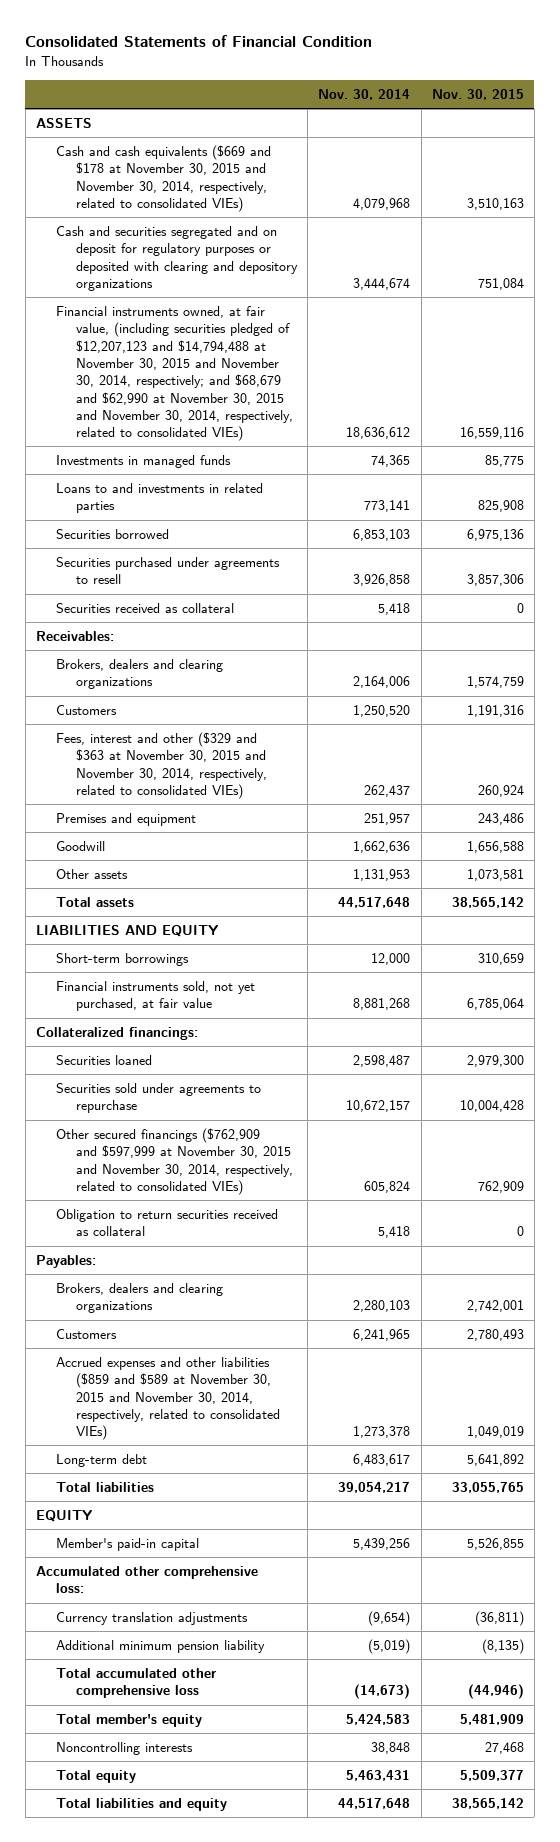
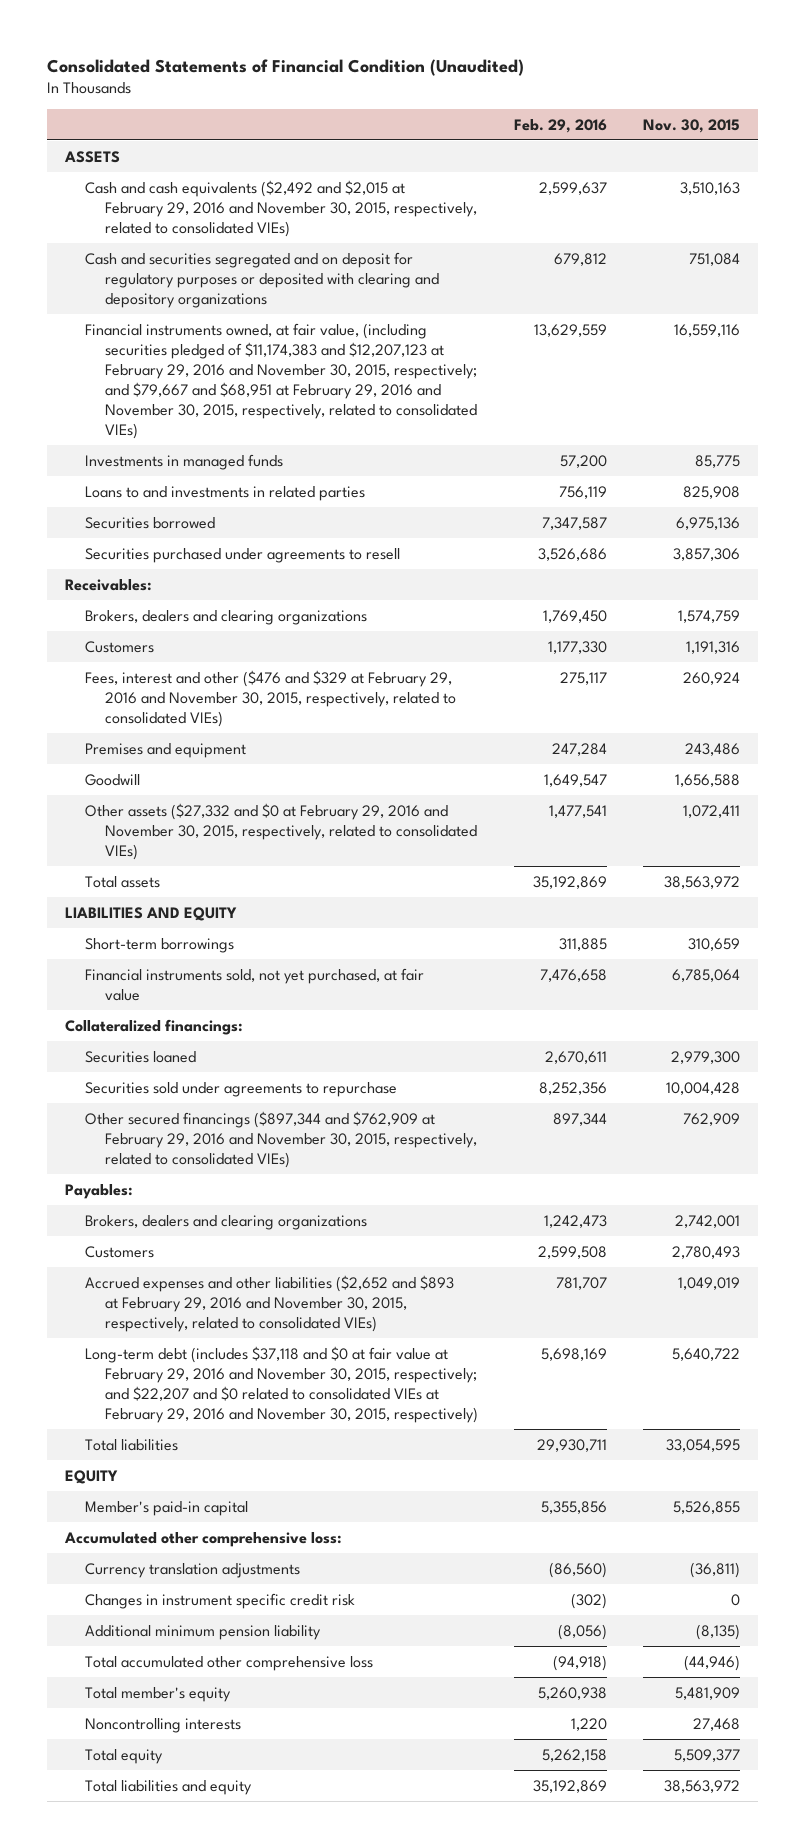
[25,34,373,47] Consolidated Statements of Financial Condition -> [47,58,525,76] Consolidated Statements of Financial Condition (Unaudited)
[318,88,411,100] Nov. 30, 2014 -> none
none -> [514,118,608,133] Feb. 29, 2016
[55,145,271,212] Cash and cash equivalents ($669 and $178 at November 30, 2015 and November 30, 2014, respectively, related to consolidated VIEs) -> [85,179,478,237] Cash and cash equivalents ($2,492 and $2,015 at February 29, 2016 and November 30, 2015, respectively, related to consolidated VIEs)
[55,306,293,442] Financial instruments owned, at fair value, (including securities pledged of $12,207,123 and $14,794,488 at November 30, 2015 and November 30, 2014, respectively; and $68,679 and $62,990 at November 30, 2015 and November 30, 2014, respectively, related to consolidated VIEs) -> [85,322,478,439] Financial instruments owned, at fair value, (including securities pledged of $11,174,383 and $12,207,123 at February 29, 2016 and November 30, 2015, respectively; and $79,667 and $68,951 at February 29, 2016 and November 30, 2015, respectively, related to consolidated VIEs)
[55,603,234,614] Securities received as collateral -> none
[55,732,267,799] Fees, interest and other ($329 and $363 at November 30, 2015 and November 30, 2014, respectively, related to consolidated VIEs) -> [85,669,457,727] Fees, interest and other ($476 and $329 at February 29, 2016 and November 30, 2015, respectively, related to consolidated VIEs)
[55,869,128,880] Other assets -> none
none -> [85,802,478,860] Other assets ($27,332 and $0 at February 29, 2016 and November 30, 2015, respectively, related to consolidated VIEs)
[451,897,524,909] 38,565,142 -> [664,875,741,889] 38,563,972
[55,1209,278,1237] Obligation to return securities received as collateral -> none
[55,1128,293,1195] Other secured financings ($762,909 and $597,999 at November 30, 2015 and November 30, 2014, respectively, related to consolidated VIEs) -> [85,1110,478,1168] Other secured financings ($897,344 and $762,909 at February 29, 2016 and November 30, 2015, respectively, related to consolidated VIEs)
[55,1454,147,1468] Long-term debt -> none
[55,1357,280,1441] Accrued expenses and other liabilities ($859 and $589 at November 30, 2015 and November 30, 2014, respectively, related to consolidated VIEs) -> [85,1274,455,1332] Accrued expenses and other liabilities ($2,652 and $893 at February 29, 2016 and November 30, 2015, respectively, related to consolidated VIEs)
none -> [85,1345,479,1423] Long-term debt (includes $37,118 and $0 at fair value at February 29, 2016 and November 30, 2015, respectively; and $22,207 and $0 related to consolidated VIEs at February 29, 2016 and November 30, 2015, respectively)
[451,1482,524,1494] 33,055,765 -> [666,1438,741,1452] 33,054,595
none -> [85,1592,356,1609] Changes in instrument specific credit risk
[451,1798,524,1810] 38,565,142 -> [664,1779,741,1793] 38,563,972

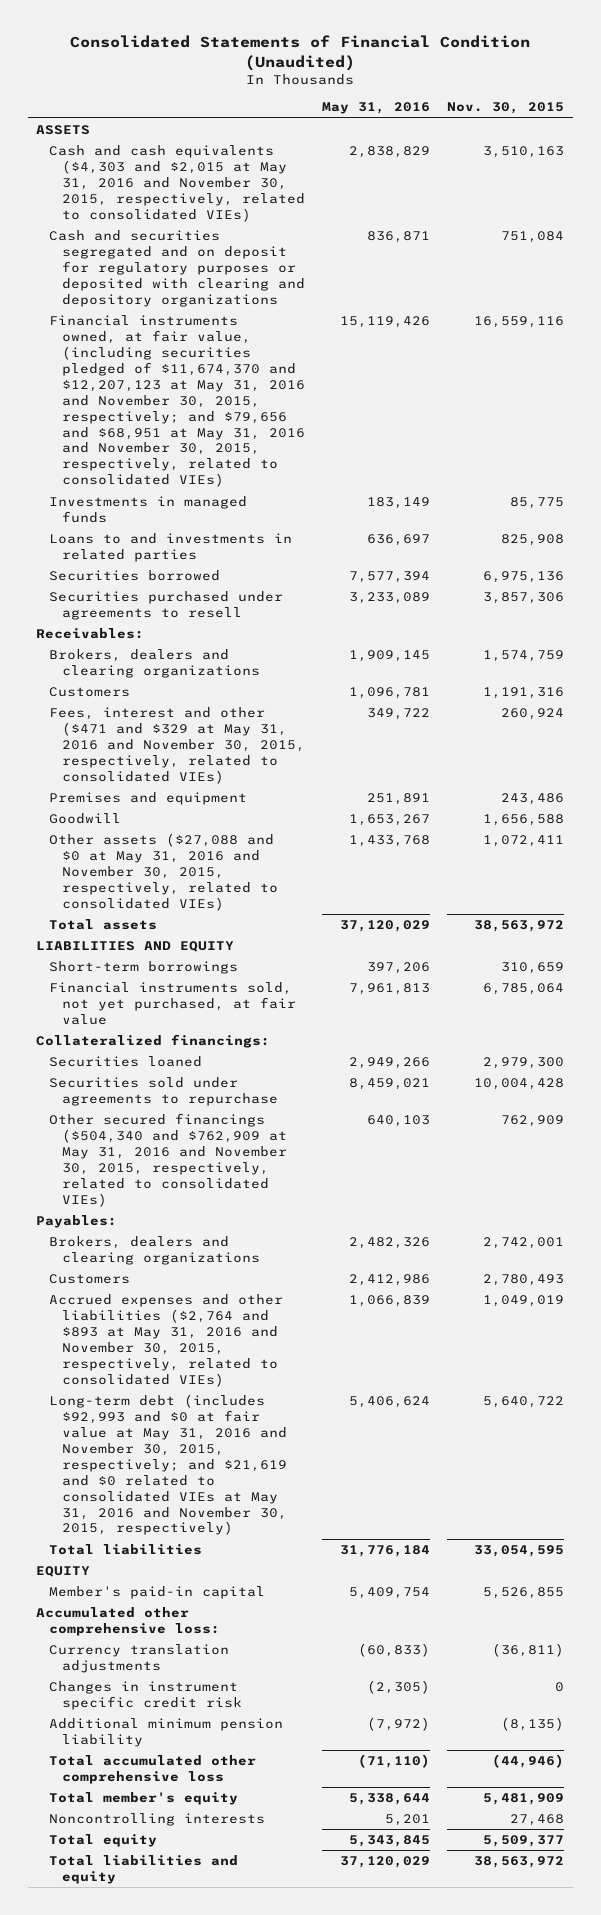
[514,118,608,133] Feb. 29, 2016 -> none
none -> [322,102,431,115] May 31, 2016
[85,179,478,237] Cash and cash equivalents ($2,492 and $2,015 at February 29, 2016 and November 30, 2015, respectively, related to consolidated VIEs) -> [49,145,306,222] Cash and cash equivalents ($4,303 and $2,015 at May 31, 2016 and November 30, 2015, respectively, related to consolidated VIEs)
[85,322,478,439] Financial instruments owned, at fair value, (including securities pledged of $11,174,383 and $12,207,123 at February 29, 2016 and November 30, 2015, respectively; and $79,667 and $68,951 at February 29, 2016 and November 30, 2015, respectively, related to consolidated VIEs) -> [49,315,306,488] Financial instruments owned, at fair value, (including securities pledged of $11,674,370 and $12,207,123 at May 31, 2016 and November 30, 2015, respectively; and $79,656 and $68,951 at May 31, 2016 and November 30, 2015, respectively, related to consolidated VIEs)
[85,669,457,727] Fees, interest and other ($476 and $329 at February 29, 2016 and November 30, 2015, respectively, related to consolidated VIEs) -> [49,707,306,784] Fees, interest and other ($471 and $329 at May 31, 2016 and November 30, 2015, respectively, related to consolidated VIEs)
[85,802,478,860] Other assets ($27,332 and $0 at February 29, 2016 and November 30, 2015, respectively, related to consolidated VIEs) -> [49,833,279,911] Other assets ($27,088 and $0 at May 31, 2016 and November 30, 2015, respectively, related to consolidated VIEs)
[85,1110,478,1168] Other secured financings ($897,344 and $762,909 at February 29, 2016 and November 30, 2015, respectively, related to consolidated VIEs) -> [49,1113,288,1207] Other secured financings ($504,340 and $762,909 at May 31, 2016 and November 30, 2015, respectively, related to consolidated VIEs)
[85,1274,455,1332] Accrued expenses and other liabilities ($2,652 and $893 at February 29, 2016 and November 30, 2015, respectively, related to consolidated VIEs) -> [49,1294,284,1387] Accrued expenses and other liabilities ($2,764 and $893 at May 31, 2016 and November 30, 2015, respectively, related to consolidated VIEs)
[85,1345,479,1423] Long-term debt (includes $37,118 and $0 at fair value at February 29, 2016 and November 30, 2015, respectively; and $22,207 and $0 related to consolidated VIEs at February 29, 2016 and November 30, 2015, respectively) -> [49,1394,288,1536] Long-term debt (includes $92,993 and $0 at fair value at May 31, 2016 and November 30, 2015, respectively; and $21,619 and $0 related to consolidated VIEs at May 31, 2016 and November 30, 2015, respectively)

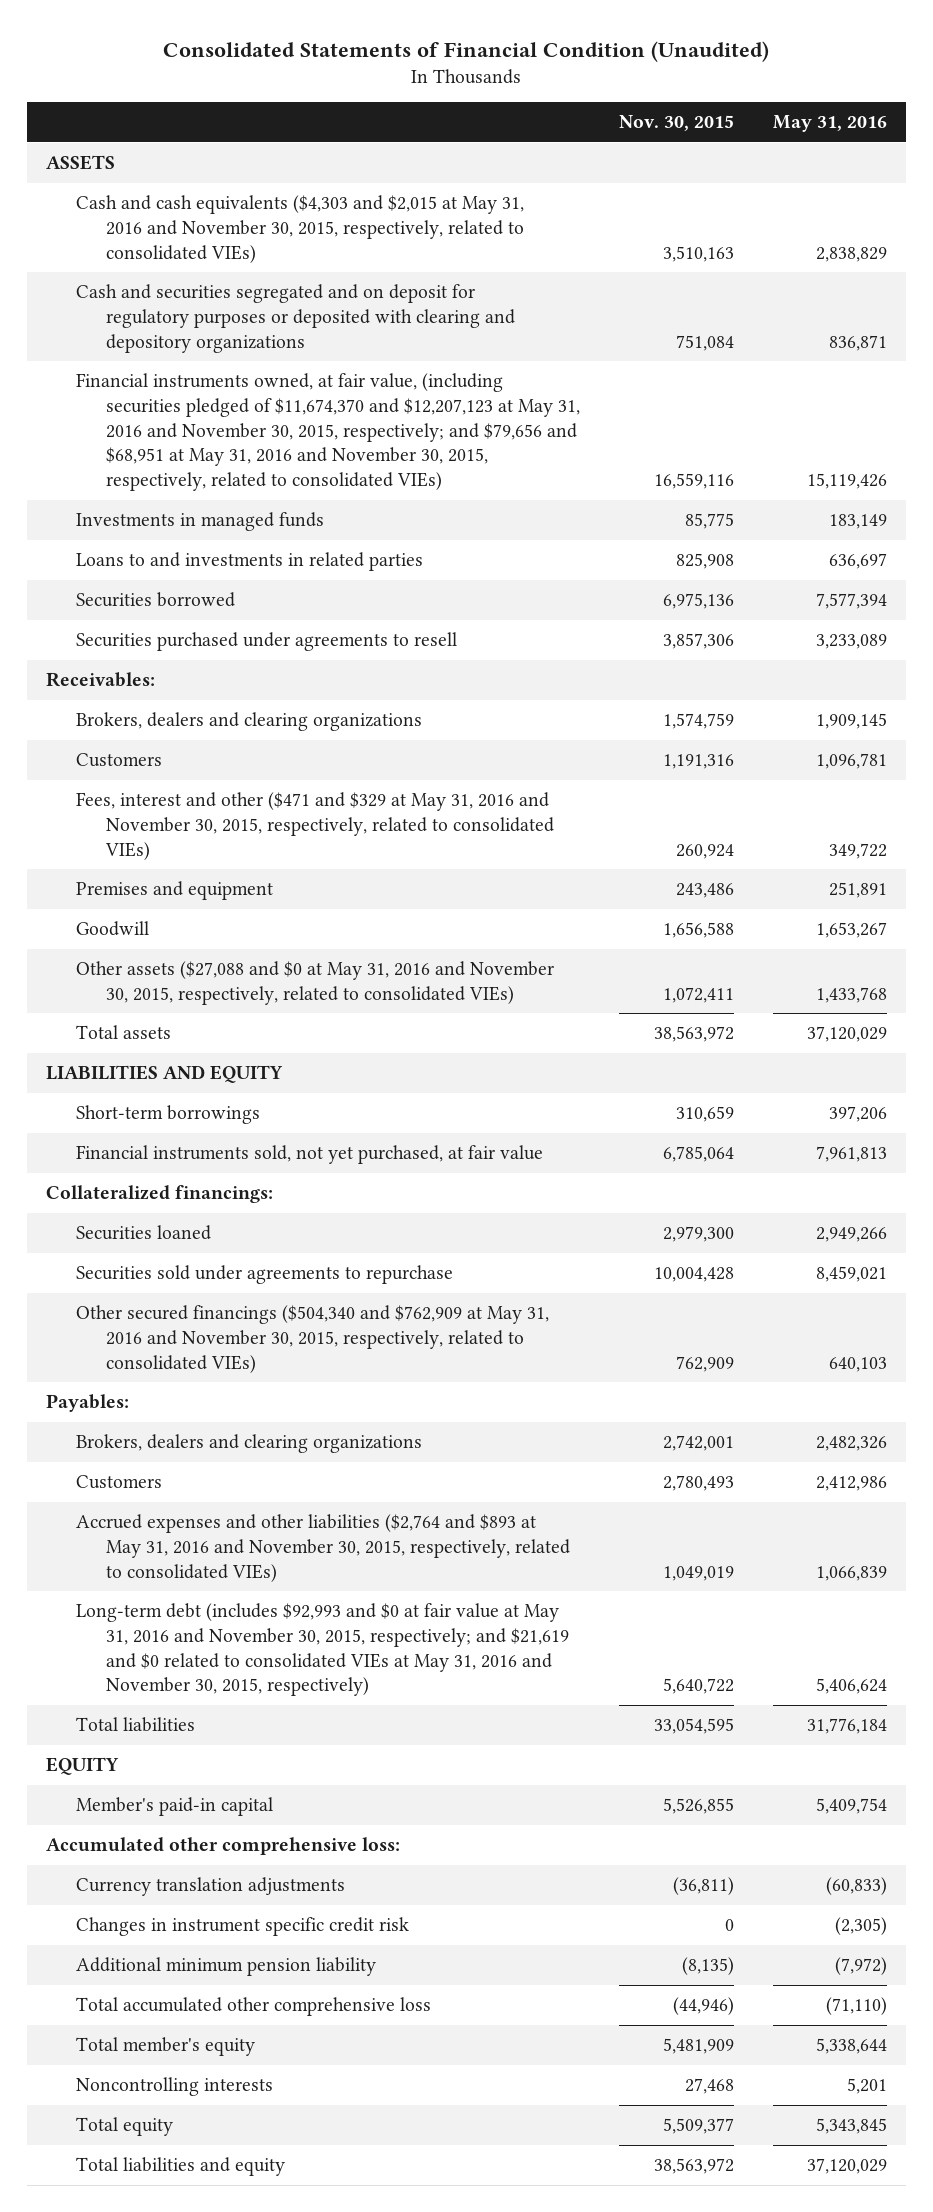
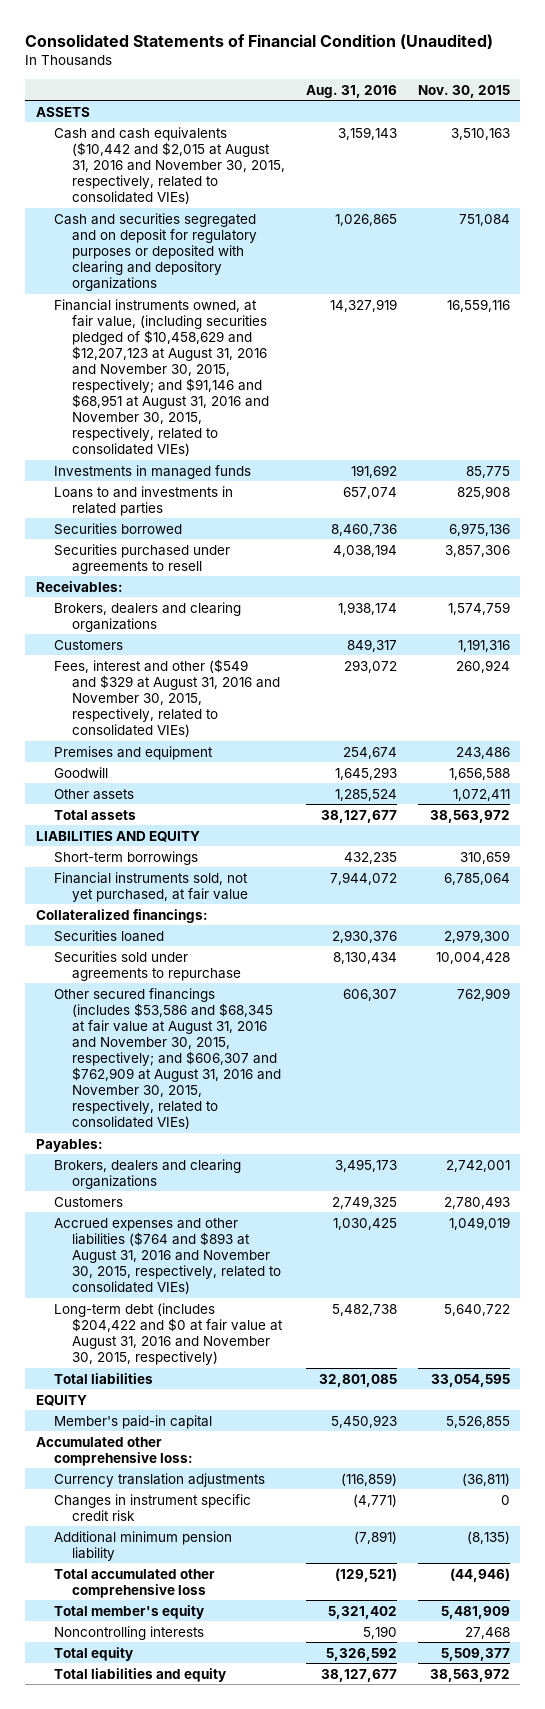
[772,115,887,133] May 31, 2016 -> none
none -> [305,84,397,98] Aug. 31, 2016
[76,195,525,263] Cash and cash equivalents ($4,303 and $2,015 at May 31, 2016 and November 30, 2015, respectively, related to consolidated VIEs) -> [53,126,285,204] Cash and cash equivalents ($10,442 and $2,015 at August 31, 2016 and November 30, 2015, respectively, related to consolidated VIEs)
[76,373,581,492] Financial instruments owned, at fair value, (including securities pledged of $11,674,370 and $12,207,123 at May 31, 2016 and November 30, 2015, respectively; and $79,656 and $68,951 at May 31, 2016 and November 30, 2015, respectively, related to consolidated VIEs) -> [53,298,269,457] Financial instruments owned, at fair value, (including securities pledged of $10,458,629 and $12,207,123 at August 31, 2016 and November 30, 2015, respectively; and $91,146 and $68,951 at August 31, 2016 and November 30, 2015, respectively, related to consolidated VIEs)
[76,792,555,860] Fees, interest and other ($471 and $329 at May 31, 2016 and November 30, 2015, respectively, related to consolidated VIEs) -> [53,658,280,737] Fees, interest and other ($549 and $329 at August 31, 2016 and November 30, 2015, respectively, related to consolidated VIEs)
[76,961,555,1005] Other assets ($27,088 and $0 at May 31, 2016 and November 30, 2015, respectively, related to consolidated VIEs) -> [53,788,134,800] Other assets
[76,1305,550,1373] Other secured financings ($504,340 and $762,909 at May 31, 2016 and November 30, 2015, respectively, related to consolidated VIEs) -> [53,987,281,1130] Other secured financings (includes $53,586 and $68,345 at fair value at August 31, 2016 and November 30, 2015, respectively; and $606,307 and $762,909 at August 31, 2016 and November 30, 2015, respectively, related to consolidated VIEs)
[76,1514,571,1582] Accrued expenses and other liabilities ($2,764 and $893 at May 31, 2016 and November 30, 2015, respectively, related to consolidated VIEs) -> [53,1217,281,1294] Accrued expenses and other liabilities ($764 and $893 at August 31, 2016 and November 30, 2015, respectively, related to consolidated VIEs)
[76,1603,570,1697] Long-term debt (includes $92,993 and $0 at fair value at May 31, 2016 and November 30, 2015, respectively; and $21,619 and $0 related to consolidated VIEs at May 31, 2016 and November 30, 2015, respectively) -> [53,1302,283,1365] Long-term debt (includes $204,422 and $0 at fair value at August 31, 2016 and November 30, 2015, respectively)

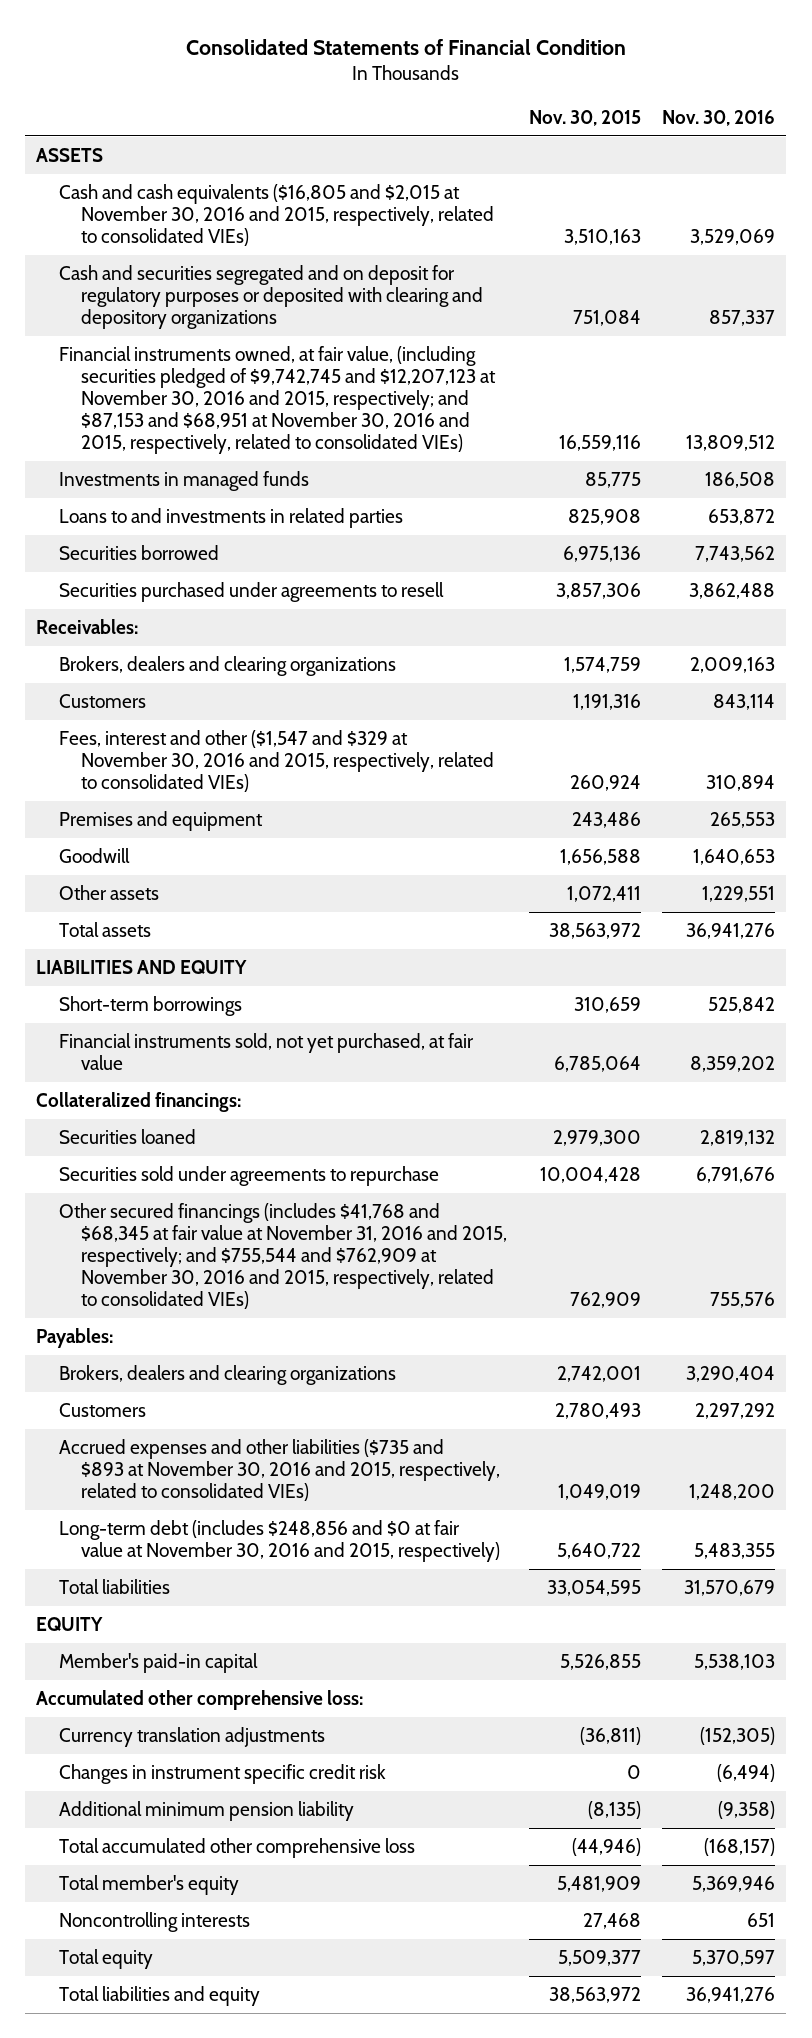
[25,33,494,49] Consolidated Statements of Financial Condition (Unaudited) -> [185,38,626,55] Consolidated Statements of Financial Condition
[305,84,397,98] Aug. 31, 2016 -> none
none -> [662,110,776,127] Nov. 30, 2016
[53,126,285,204] Cash and cash equivalents ($10,442 and $2,015 at August 31, 2016 and November 30, 2015, respectively, related to consolidated VIEs) -> [58,183,495,246] Cash and cash equivalents ($16,805 and $2,015 at November 30, 2016 and 2015, respectively, related to consolidated VIEs)
[53,298,269,457] Financial instruments owned, at fair value, (including securities pledged of $10,458,629 and $12,207,123 at August 31, 2016 and November 30, 2015, respectively; and $91,146 and $68,951 at August 31, 2016 and November 30, 2015, respectively, related to consolidated VIEs) -> [58,345,497,454] Financial instruments owned, at fair value, (including securities pledged of $9,742,745 and $12,207,123 at November 30, 2016 and 2015, respectively; and $87,153 and $68,951 at November 30, 2016 and 2015, respectively, related to consolidated VIEs)
[53,658,280,737] Fees, interest and other ($549 and $329 at August 31, 2016 and November 30, 2015, respectively, related to consolidated VIEs) -> [58,729,495,792] Fees, interest and other ($1,547 and $329 at November 30, 2016 and 2015, respectively, related to consolidated VIEs)
[53,987,281,1130] Other secured financings (includes $53,586 and $68,345 at fair value at August 31, 2016 and November 30, 2015, respectively; and $606,307 and $762,909 at August 31, 2016 and November 30, 2015, respectively, related to consolidated VIEs) -> [58,1202,508,1309] Other secured financings (includes $41,768 and $68,345 at fair value at November 31, 2016 and 2015, respectively; and $755,544 and $762,909 at November 30, 2016 and 2015, respectively, related to consolidated VIEs)
[53,1217,281,1294] Accrued expenses and other liabilities ($764 and $893 at August 31, 2016 and November 30, 2015, respectively, related to consolidated VIEs) -> [58,1438,501,1501] Accrued expenses and other liabilities ($735 and $893 at November 30, 2016 and 2015, respectively, related to consolidated VIEs)
[53,1302,283,1365] Long-term debt (includes $204,422 and $0 at fair value at August 31, 2016 and November 30, 2015, respectively) -> [58,1519,501,1562] Long-term debt (includes $248,856 and $0 at fair value at November 30, 2016 and 2015, respectively)

